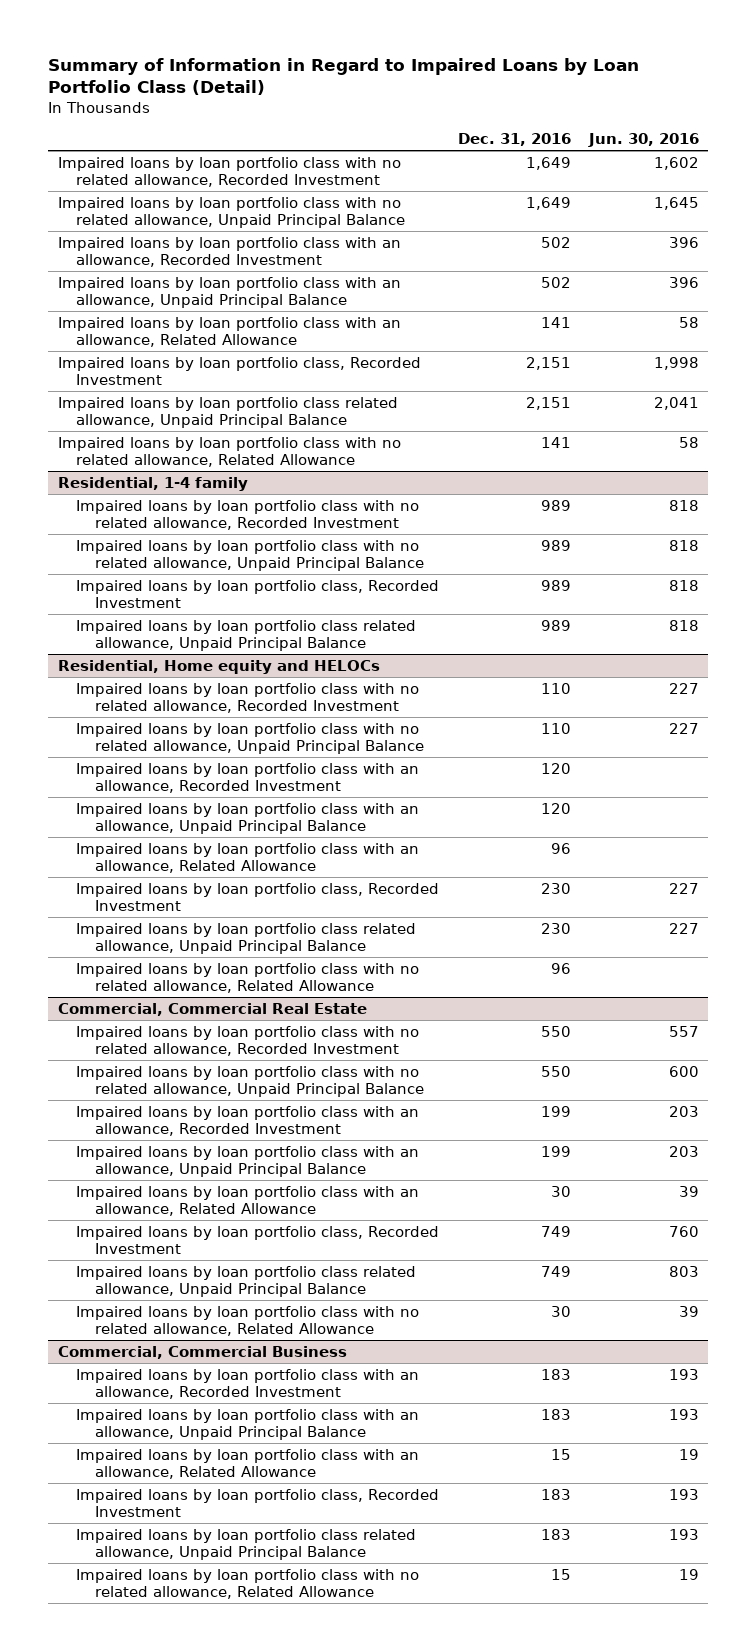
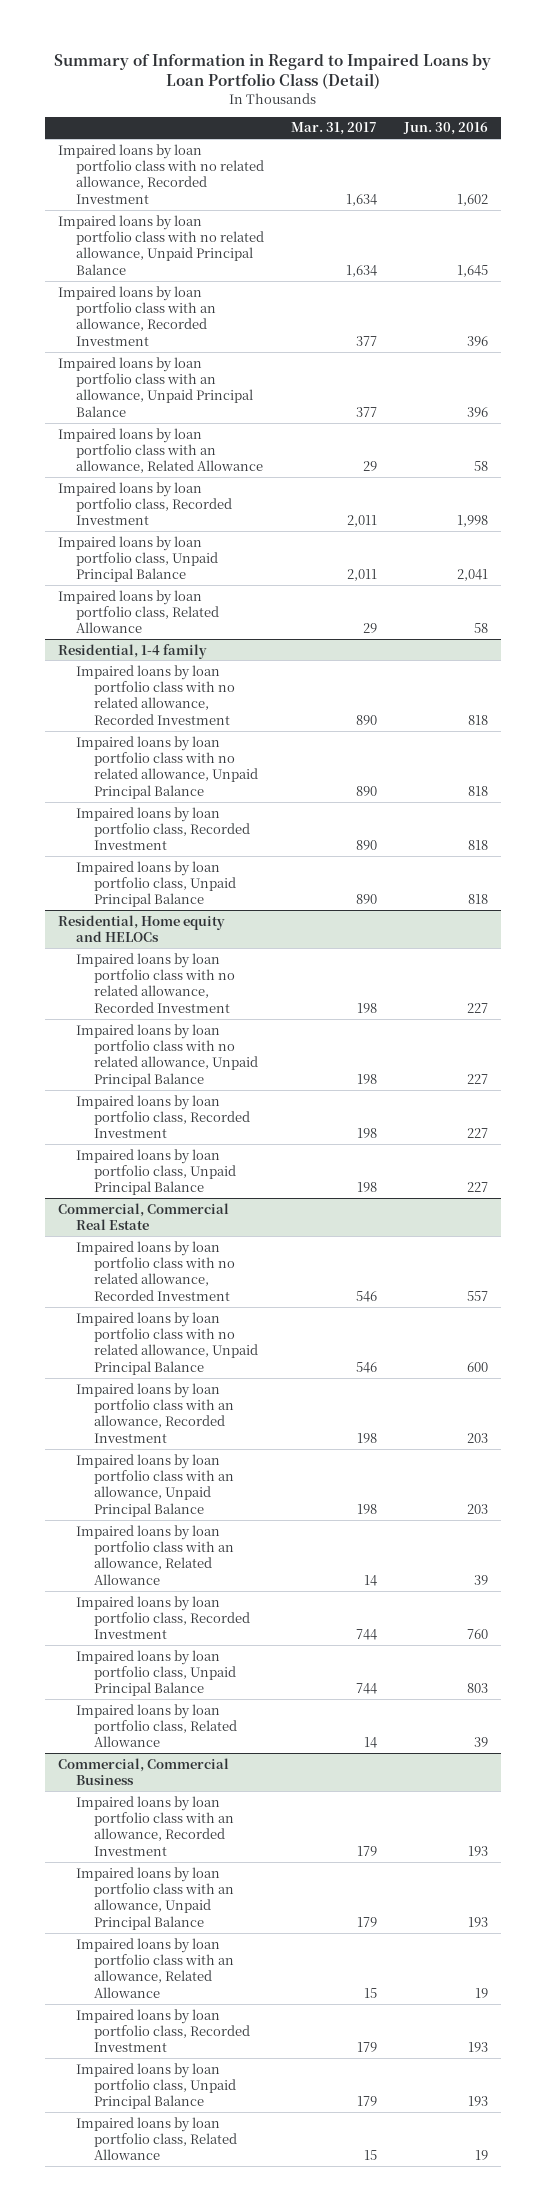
[457,132,571,146] Dec. 31, 2016 -> none
none -> [291,122,378,136] Mar. 31, 2017
[57,396,398,429] Impaired loans by loan portfolio class related allowance, Unpaid Principal Balance -> [58,535,219,583] Impaired loans by loan portfolio class, Unpaid Principal Balance
[57,436,401,468] Impaired loans by loan portfolio class with no related allowance, Related Allowance -> [58,589,220,634] Impaired loans by loan portfolio class, Related Allowance
[76,619,417,652] Impaired loans by loan portfolio class related allowance, Unpaid Principal Balance -> [76,860,236,908] Impaired loans by loan portfolio class, Unpaid Principal Balance
[76,762,420,794] Impaired loans by loan portfolio class with an allowance, Recorded Investment -> none
[76,802,420,835] Impaired loans by loan portfolio class with an allowance, Unpaid Principal Balance -> none
[76,842,420,874] Impaired loans by loan portfolio class with an allowance, Related Allowance -> none
[76,962,420,994] Impaired loans by loan portfolio class with no related allowance, Related Allowance -> none
[76,922,417,955] Impaired loans by loan portfolio class related allowance, Unpaid Principal Balance -> [76,1148,236,1196] Impaired loans by loan portfolio class, Unpaid Principal Balance
[76,1265,417,1298] Impaired loans by loan portfolio class related allowance, Unpaid Principal Balance -> [76,1649,236,1697] Impaired loans by loan portfolio class, Unpaid Principal Balance
[76,1305,420,1337] Impaired loans by loan portfolio class with no related allowance, Related Allowance -> [76,1703,237,1748] Impaired loans by loan portfolio class, Related Allowance
[76,1528,417,1561] Impaired loans by loan portfolio class related allowance, Unpaid Principal Balance -> [76,2062,236,2110] Impaired loans by loan portfolio class, Unpaid Principal Balance
[76,1568,420,1600] Impaired loans by loan portfolio class with no related allowance, Related Allowance -> [76,2116,237,2161] Impaired loans by loan portfolio class, Related Allowance

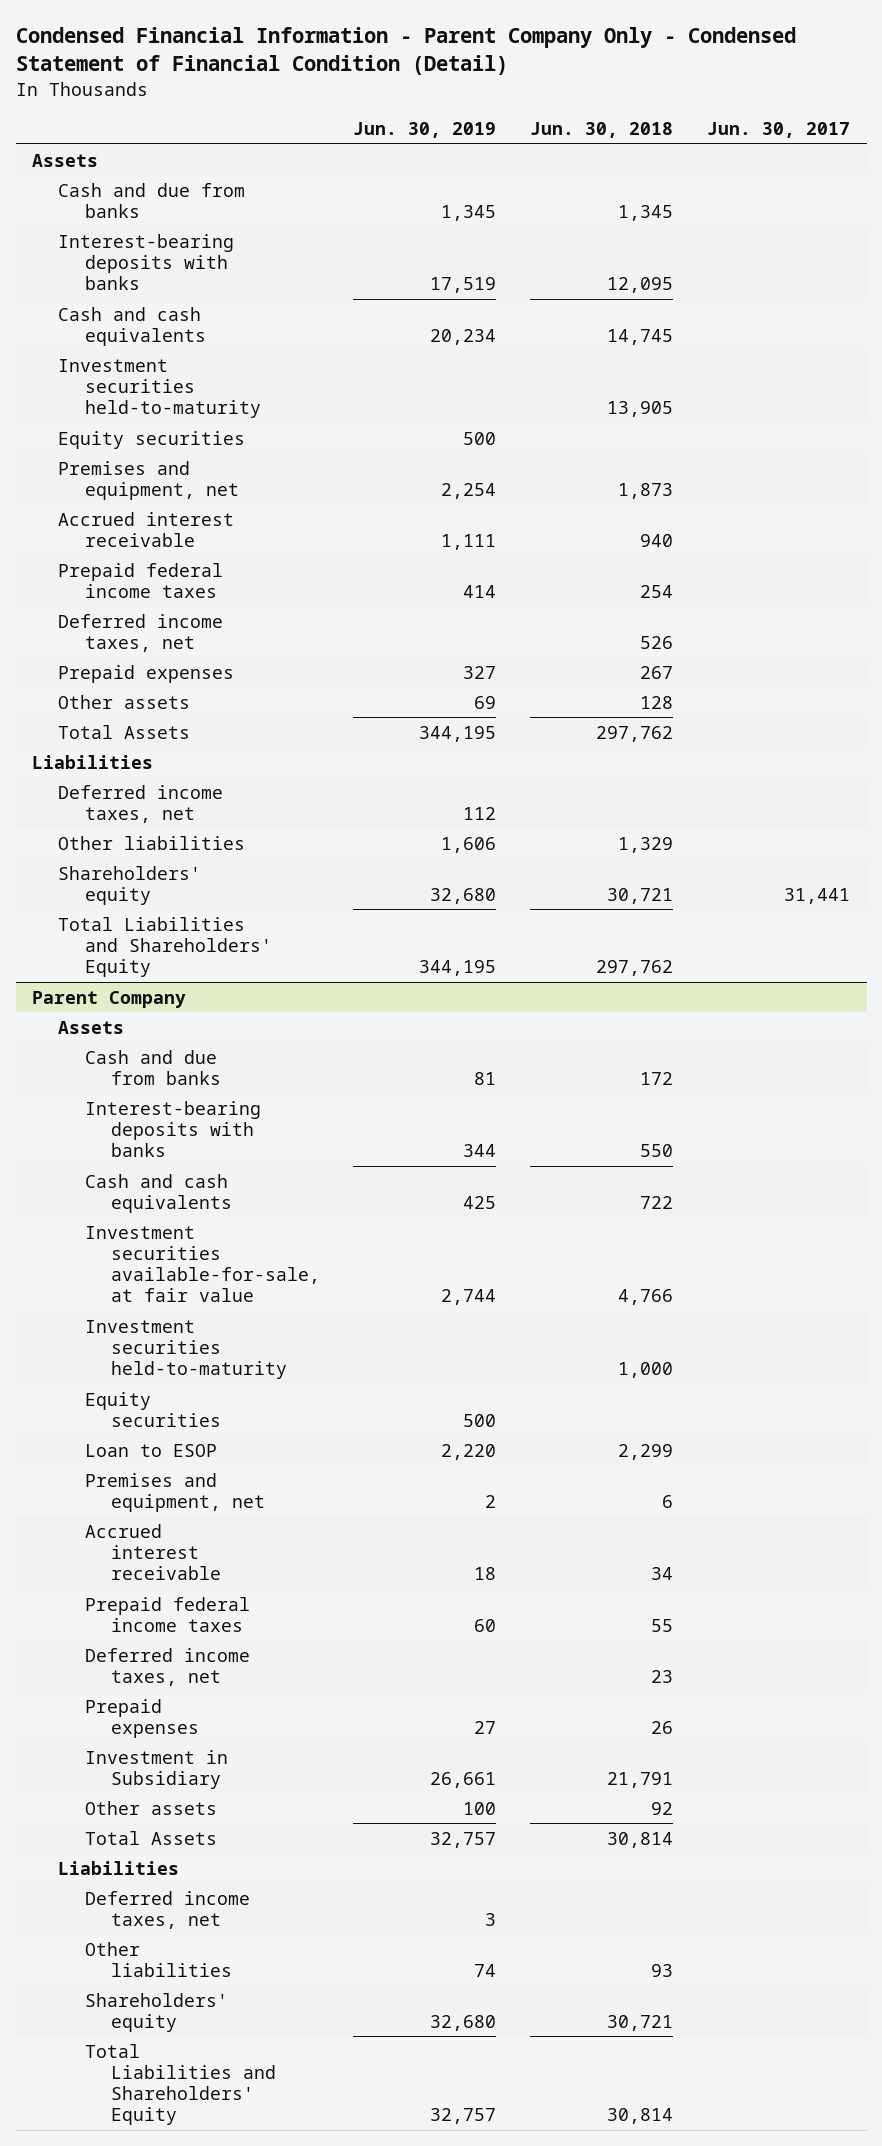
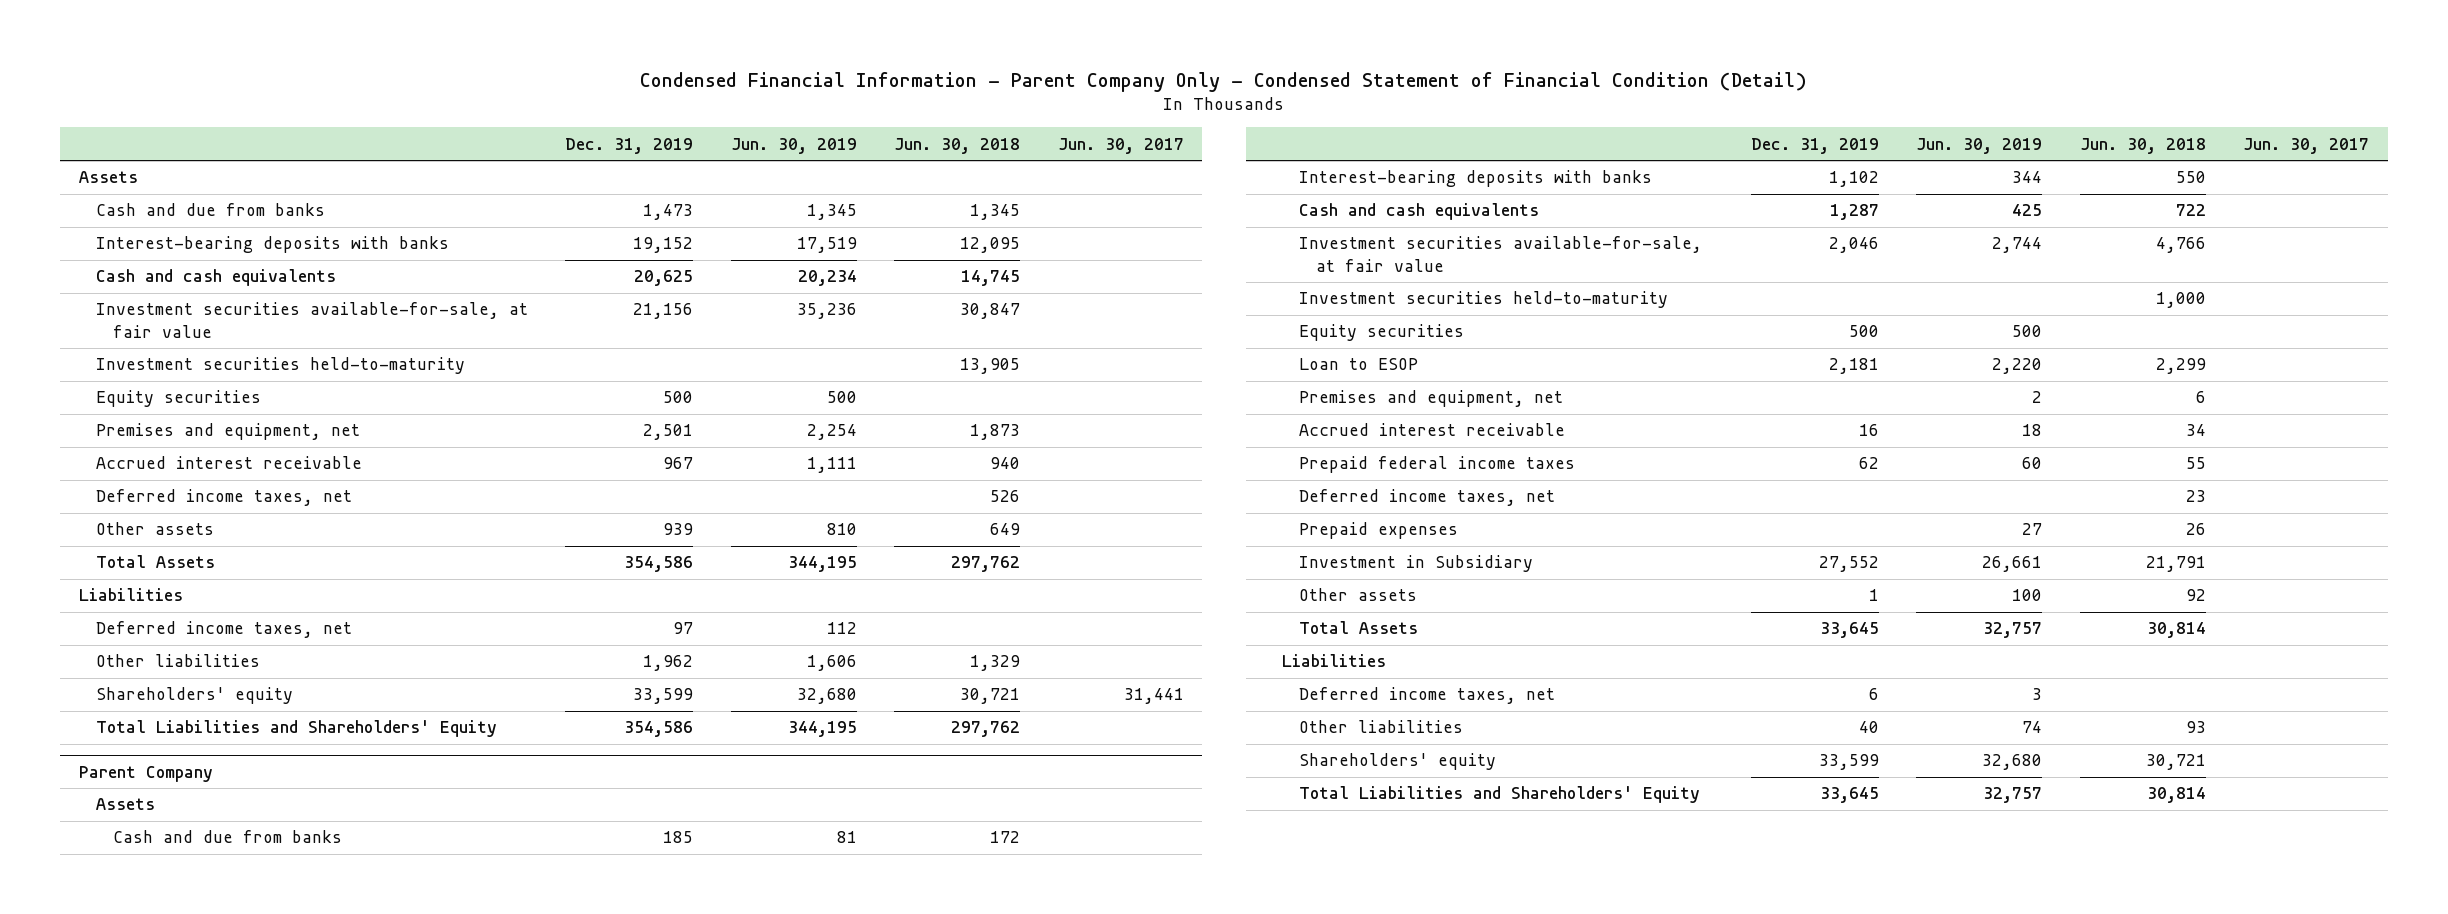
none -> [565,137,694,154] Dec. 31, 2019
none -> [95,302,528,338] Investment securities available-for-sale, at fair value
[58,562,224,598] Prepaid federal income taxes -> none
[58,664,235,683] Prepaid expenses -> none
[474,695,497,709] 69 -> [826,523,857,536] 810
[640,695,674,709] 128 -> [990,523,1021,536] 649

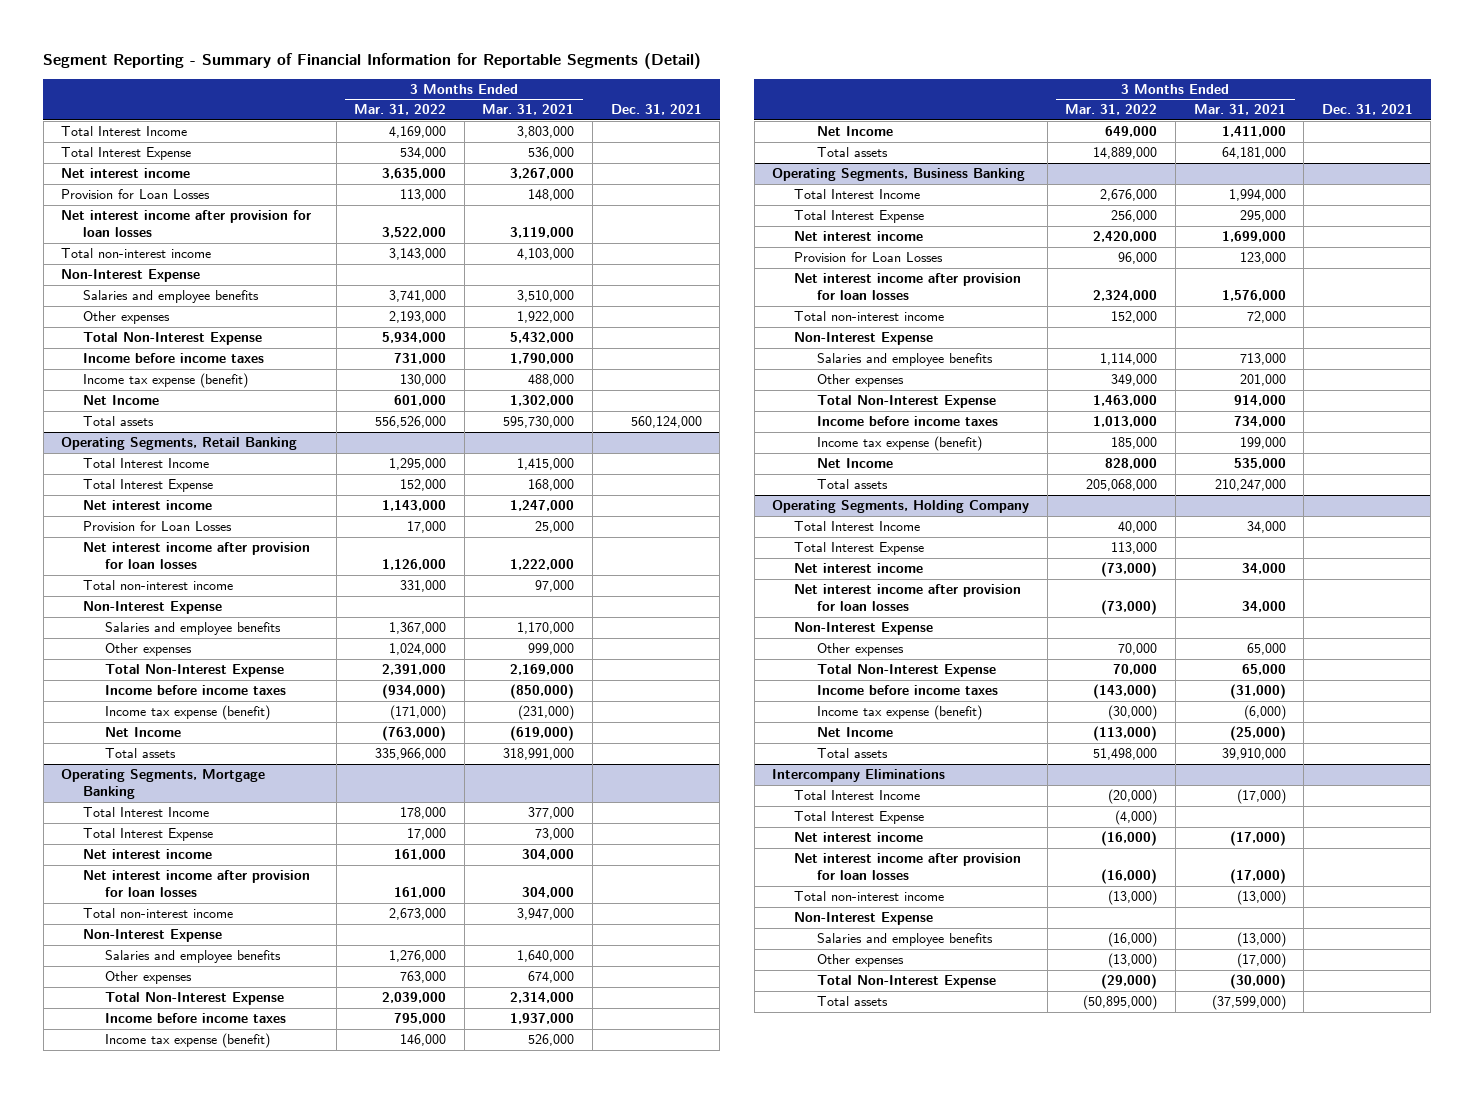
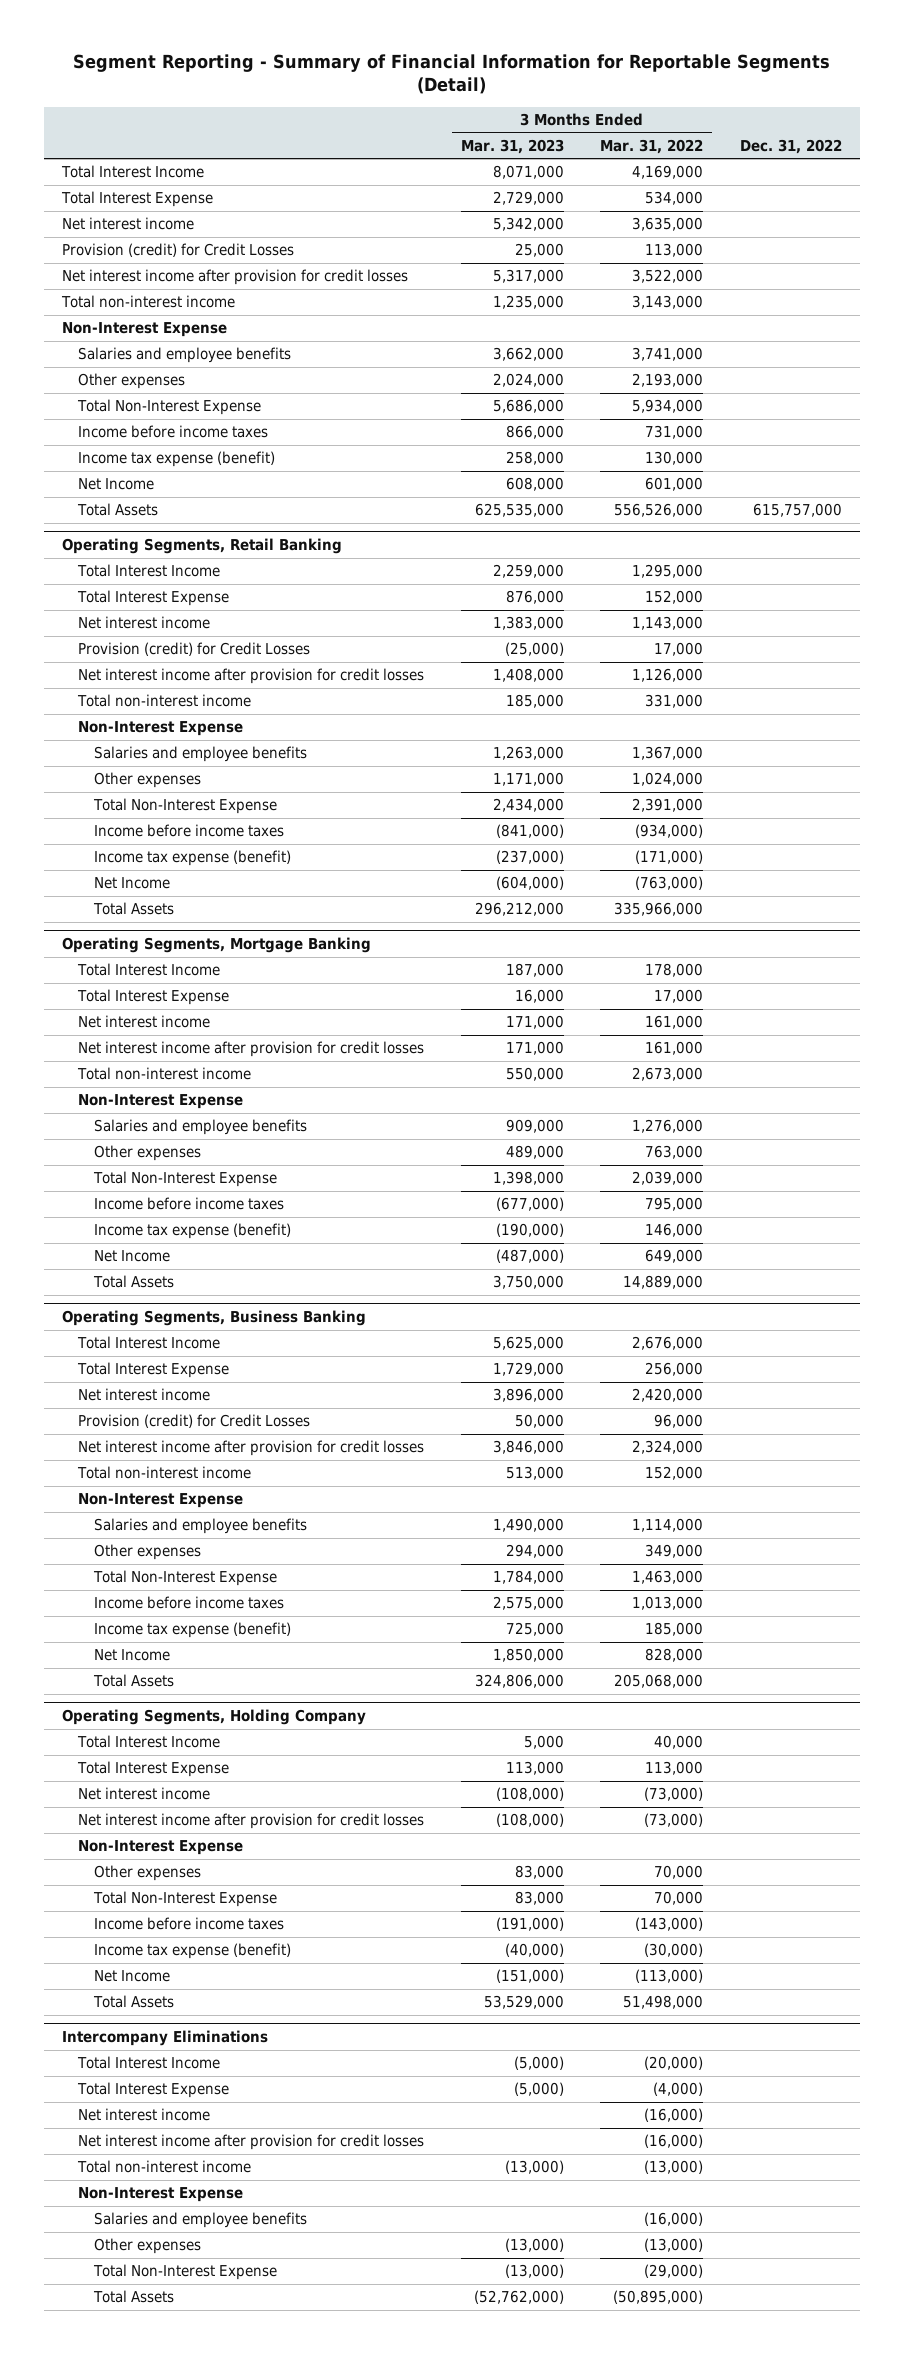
[482,104,575,116] Mar. 31, 2021 -> none
[610,104,702,116] Dec. 31, 2021 -> none
none -> [460,138,564,154] Mar. 31, 2023
none -> [739,138,842,154] Dec. 31, 2022
[61,189,211,200] Provision for Loan Losses -> [62,243,295,258] Provision (credit) for Credit Losses
[61,210,312,238] Net interest income after provision for loan losses -> [62,269,409,286] Net interest income after provision for credit losses
[83,416,155,427] Total assets -> [77,503,159,517] Total Assets
[83,521,233,532] Provision for Loan Losses -> [78,642,311,657] Provision (credit) for Credit Losses
[83,542,311,570] Net interest income after provision for loan losses -> [78,668,425,685] Net interest income after provision for credit losses
[105,748,177,759] Total assets -> [93,902,175,916] Total Assets
[83,870,311,898] Net interest income after provision for loan losses -> [78,1041,425,1058] Net interest income after provision for credit losses
[816,147,888,158] Total assets -> [93,1275,175,1289] Total Assets
[794,252,944,263] Provision for Loan Losses -> [78,1414,311,1429] Provision (credit) for Credit Losses
[794,273,1022,301] Net interest income after provision for loan losses -> [78,1440,425,1457] Net interest income after provision for credit losses
[816,479,888,490] Total assets -> [93,1674,175,1688] Total Assets
[794,584,1022,612] Net interest income after provision for loan losses -> [78,1813,425,1830] Net interest income after provision for credit losses
[816,748,888,759] Total assets -> [93,1995,175,2009] Total Assets
[794,853,1022,881] Net interest income after provision for loan losses -> [78,2134,425,2151] Net interest income after provision for credit losses
[816,996,888,1007] Total assets -> [93,2290,175,2304] Total Assets

